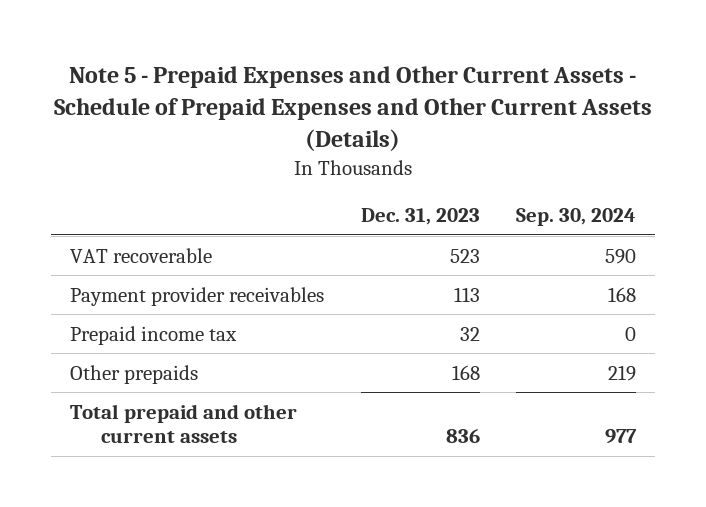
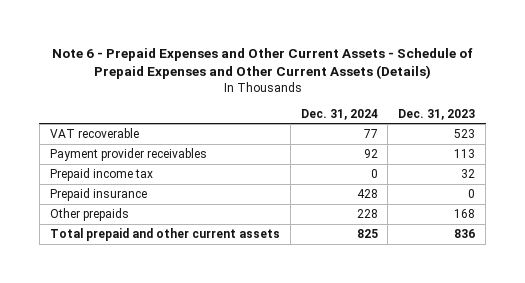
[54,66,653,152] Note 5 - Prepaid Expenses and Other Current Assets - Schedule of Prepaid Expenses and Other Current Assets (Details) -> [51,47,473,79] Note 6 - Prepaid Expenses and Other Current Assets - Schedule of Prepaid Expenses and Other Current Assets (Details)
[516,208,637,227] Sep. 30, 2024 -> none
none -> [300,108,378,120] Dec. 31, 2024
none -> [49,188,147,202] Prepaid insurance

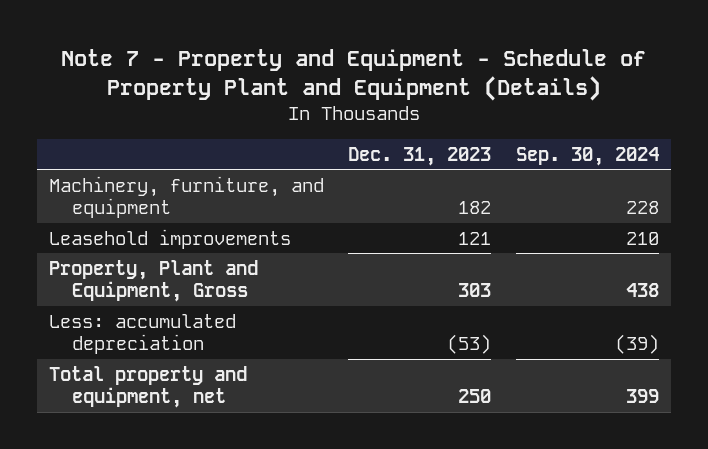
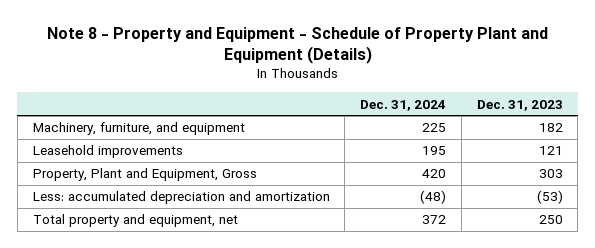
[60,49,646,102] Note 7 - Property and Equipment - Schedule of Property Plant and Equipment (Details) -> [46,26,548,64] Note 8 - Property and Equipment - Schedule of Property Plant and Equipment (Details)
[515,146,659,166] Sep. 30, 2024 -> none
none -> [360,99,447,111] Dec. 31, 2024
[49,313,237,355] Less: accumulated depreciation -> [32,191,330,205] Less: accumulated depreciation and amortization

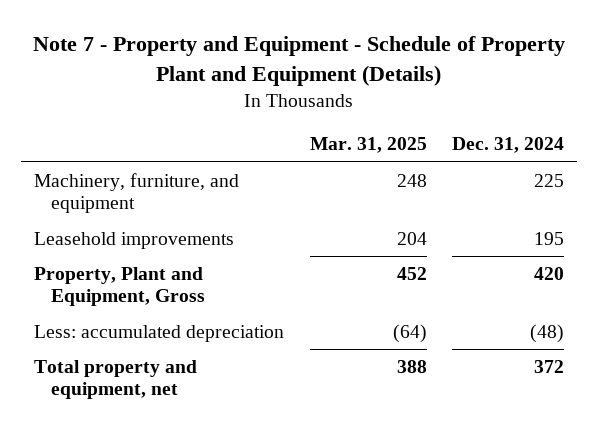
[46,26,548,64] Note 8 - Property and Equipment - Schedule of Property Plant and Equipment (Details) -> [33,36,566,86] Note 7 - Property and Equipment - Schedule of Property Plant and Equipment (Details)
[476,99,563,111] Dec. 31, 2023 -> none
none -> [309,137,427,154] Mar. 31, 2025
[32,191,330,205] Less: accumulated depreciation and amortization -> [33,324,284,342] Less: accumulated depreciation

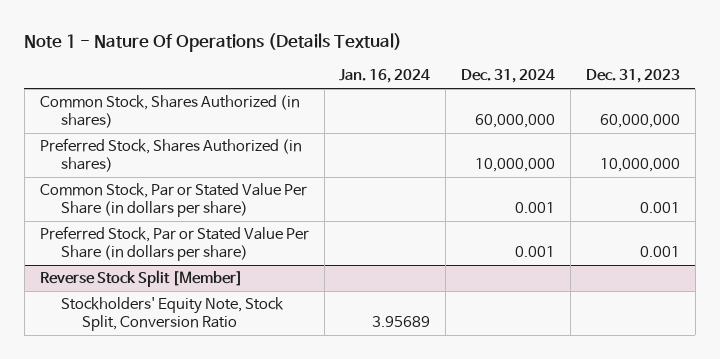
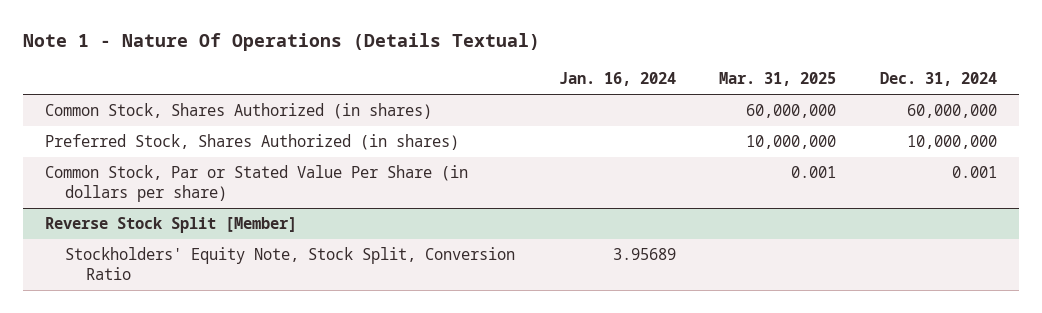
[585,69,680,84] Dec. 31, 2023 -> none
none -> [719,72,837,87] Mar. 31, 2025
[39,226,309,262] Preferred Stock, Par or Stated Value Per Share (in dollars per share) -> none

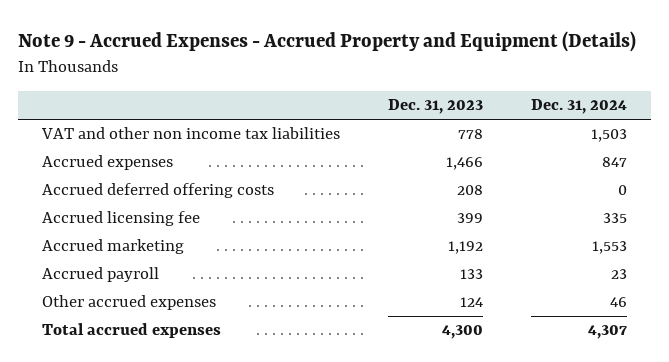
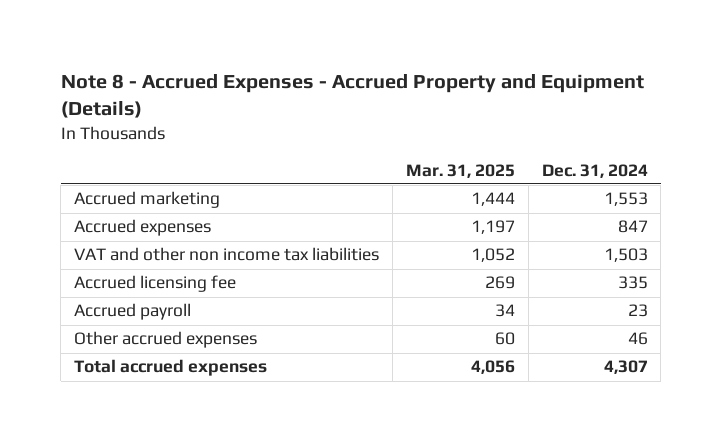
[18,31,637,53] Note 9 - Accrued Expenses - Accrued Property and Equipment (Details) -> [60,73,644,119] Note 8 - Accrued Expenses - Accrued Property and Equipment (Details)
[388,99,484,115] Dec. 31, 2023 -> none
none -> [405,163,515,178] Mar. 31, 2025
[42,239,185,255] Accrued marketing -> [74,191,221,209] Accrued marketing
[42,183,275,199] Accrued deferred offering costs -> none
[41,127,341,140] VAT and other non income tax liabilities -> [74,247,380,262] VAT and other non income tax liabilities

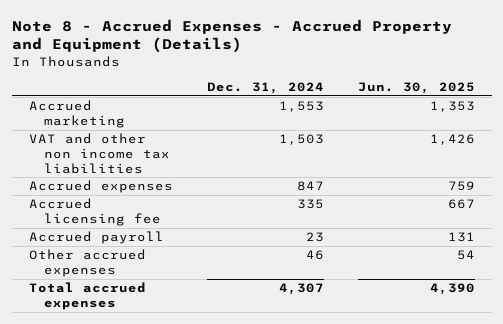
[405,163,515,178] Mar. 31, 2025 -> none
none -> [357,81,475,94] Jun. 30, 2025
[74,219,212,237] Accrued expenses -> [28,180,173,194] Accrued expenses

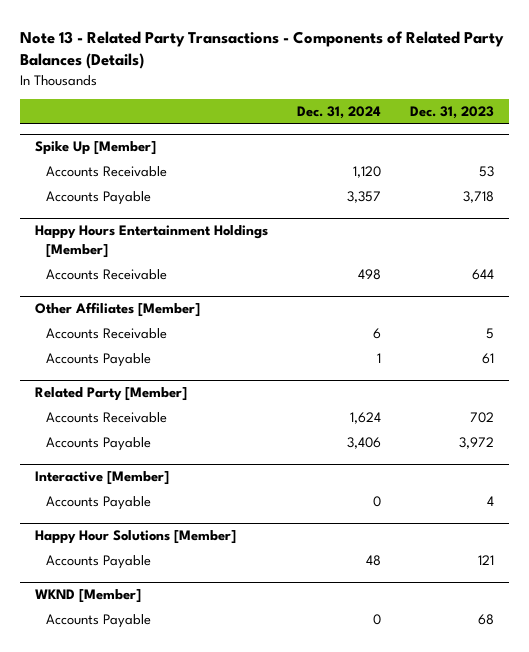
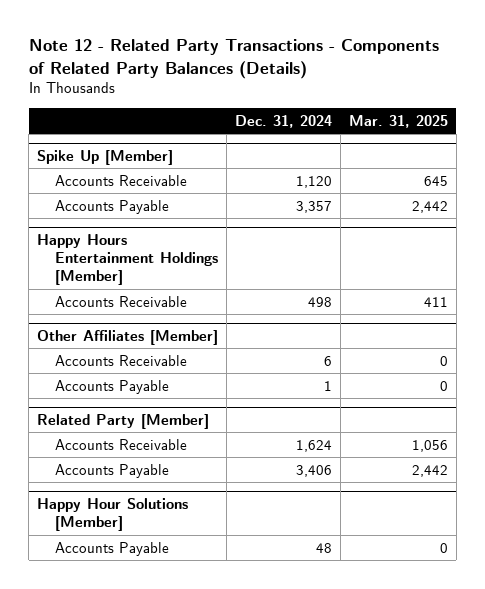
[20,30,505,70] Note 13 - Related Party Transactions - Components of Related Party Balances (Details) -> [28,39,439,79] Note 12 - Related Party Transactions - Components of Related Party Balances (Details)
[410,106,495,120] Dec. 31, 2023 -> none
none -> [348,114,448,128] Mar. 31, 2025
[34,471,169,486] Interactive [Member] -> none
[46,496,152,511] Accounts Payable -> none
[34,589,141,604] WKND [Member] -> none
[46,614,152,629] Accounts Payable -> none

